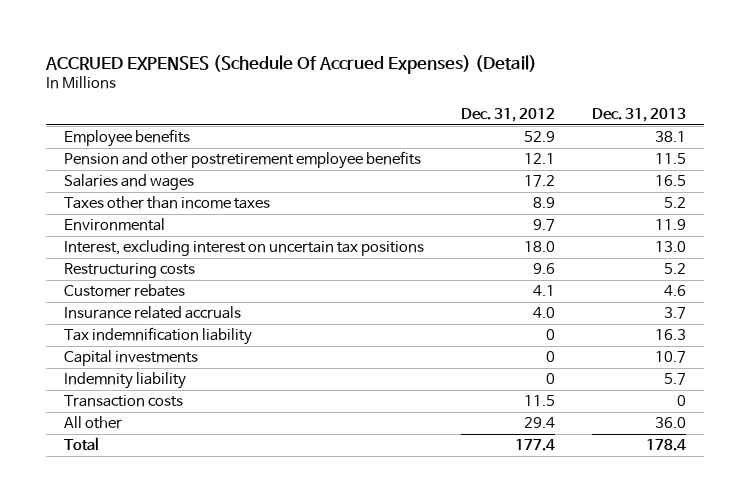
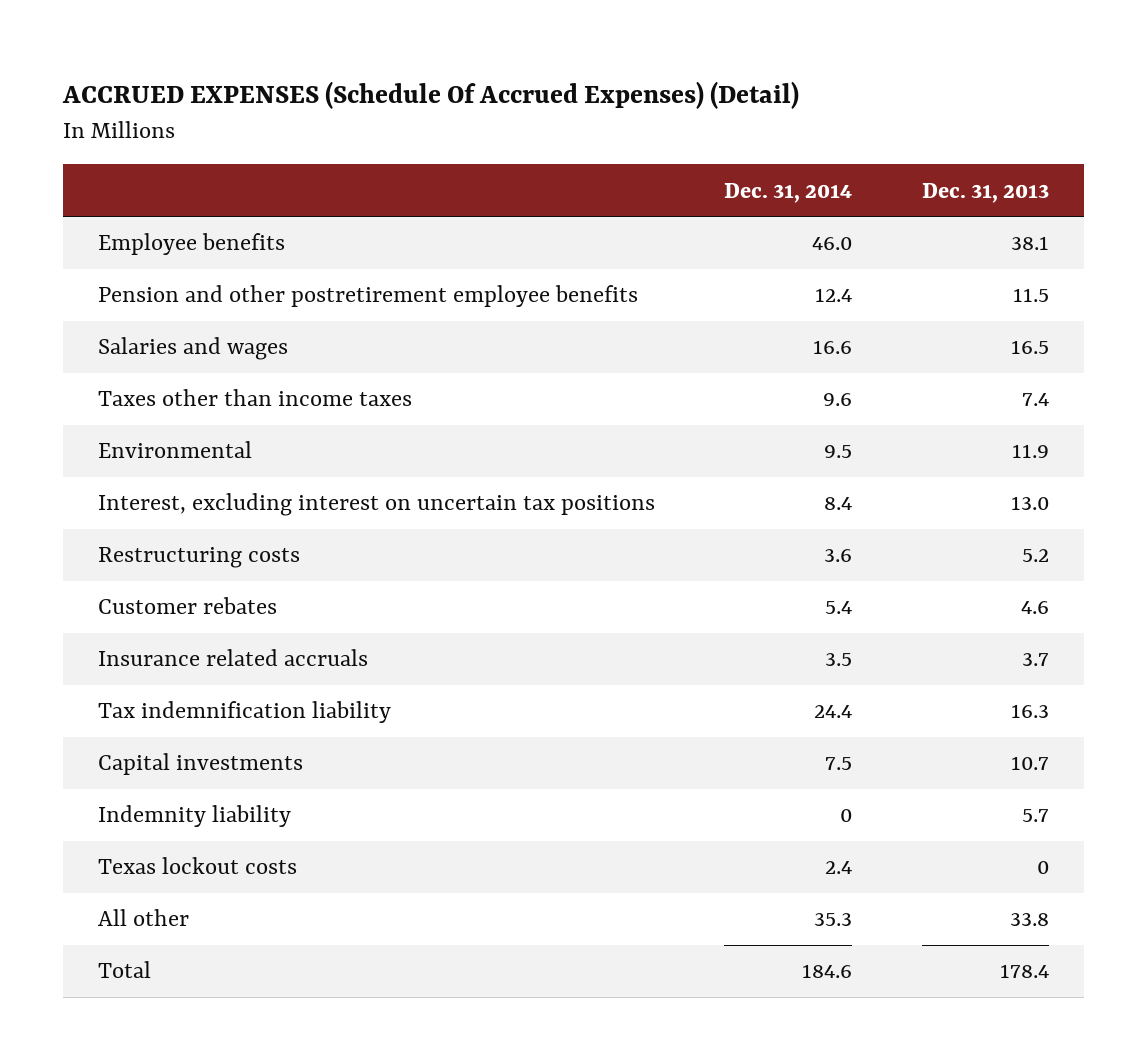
[461,108,556,123] Dec. 31, 2012 -> none
none -> [724,182,853,203] Dec. 31, 2014
[663,197,686,209] 5.2 -> [1021,393,1049,407] 7.4
[64,395,184,408] Transaction costs -> none
none -> [97,857,297,875] Texas lockout costs
[654,417,686,429] 36.0 -> [1009,913,1049,927] 33.8

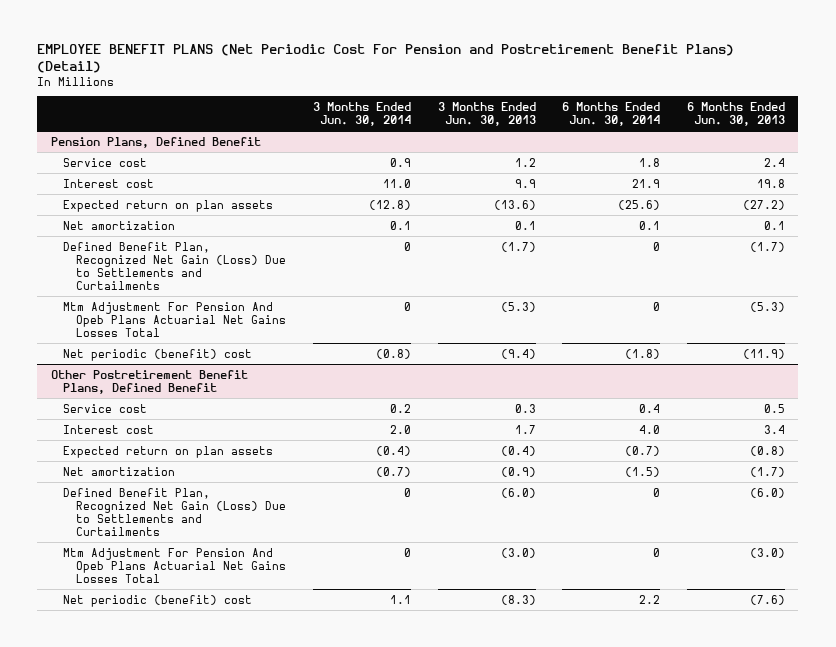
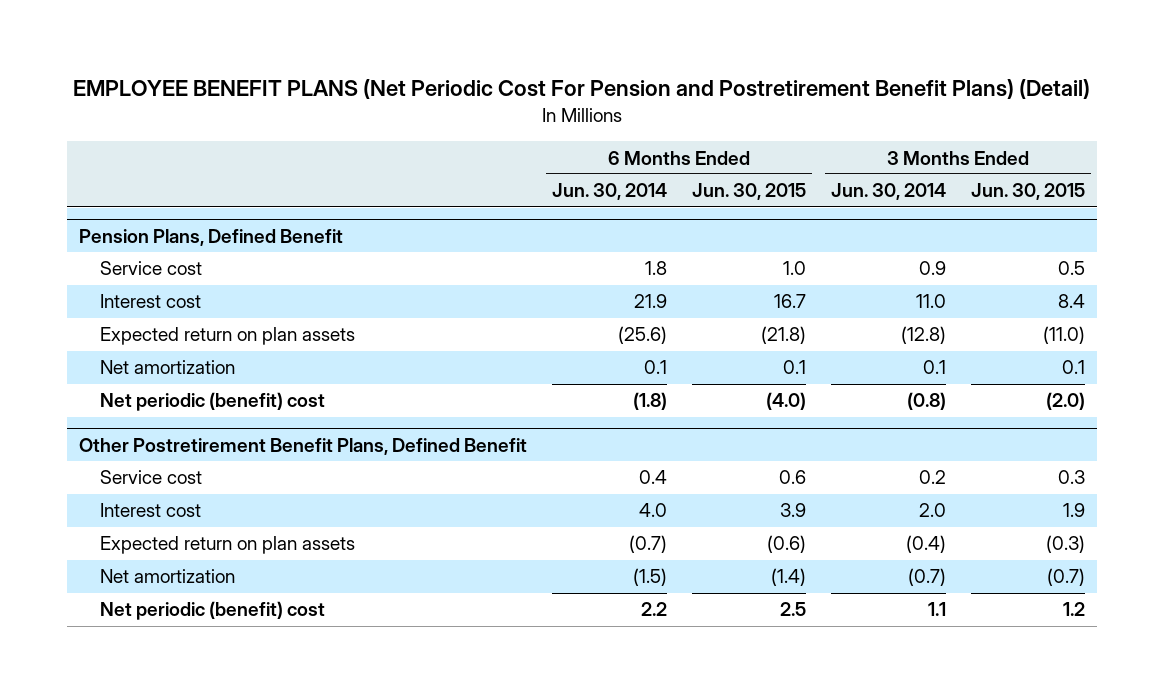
[437,101,536,127] 3 Months Ended Jun. 30, 2013 -> none
[686,101,785,127] 6 Months Ended Jun. 30, 2013 -> none
none -> [691,183,806,201] Jun. 30, 2015
none -> [970,183,1085,201] Jun. 30, 2015
[63,241,287,290] Defined Benefit Plan, Recognized Net Gain (Loss) Due to Settlements and Curtailments -> none
[63,301,287,337] Mtm Adjustment For Pension And Opeb Plans Actuarial Net Gains Losses Total -> none
[63,487,287,536] Defined Benefit Plan, Recognized Net Gain (Loss) Due to Settlements and Curtailments -> none
[63,547,287,583] Mtm Adjustment For Pension And Opeb Plans Actuarial Net Gains Losses Total -> none

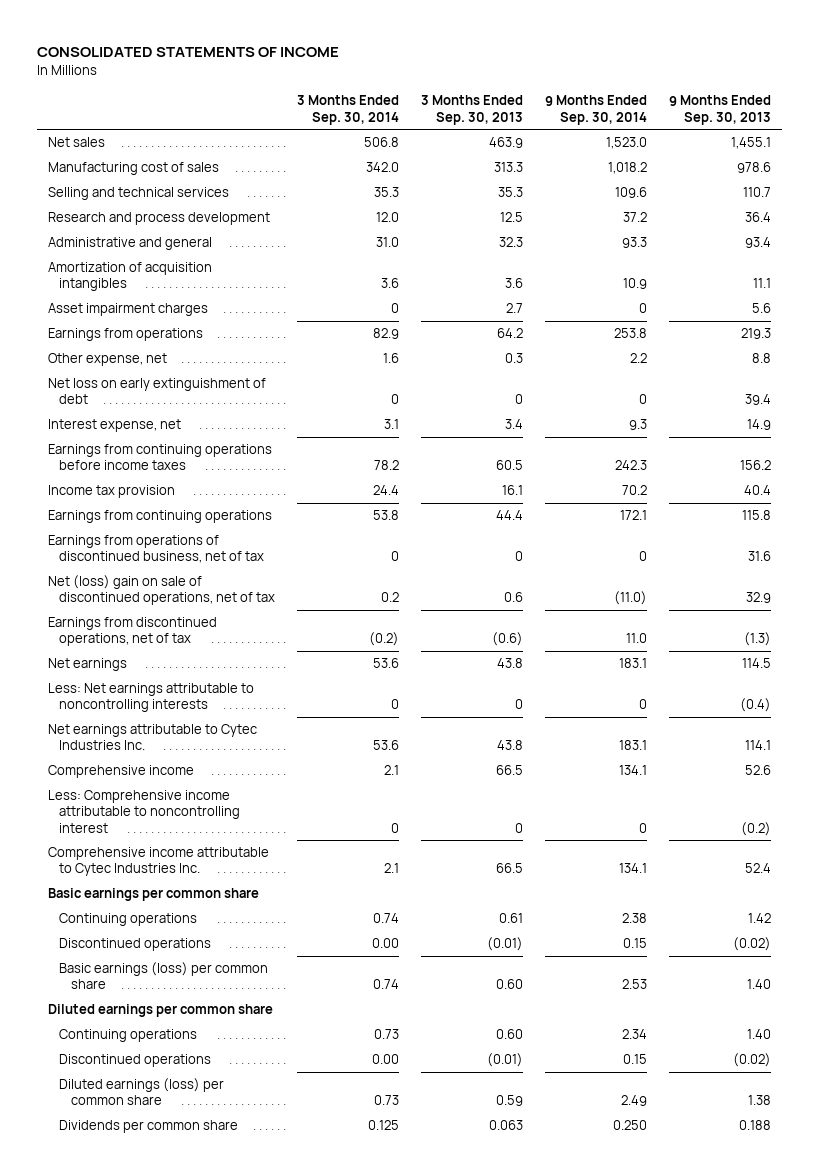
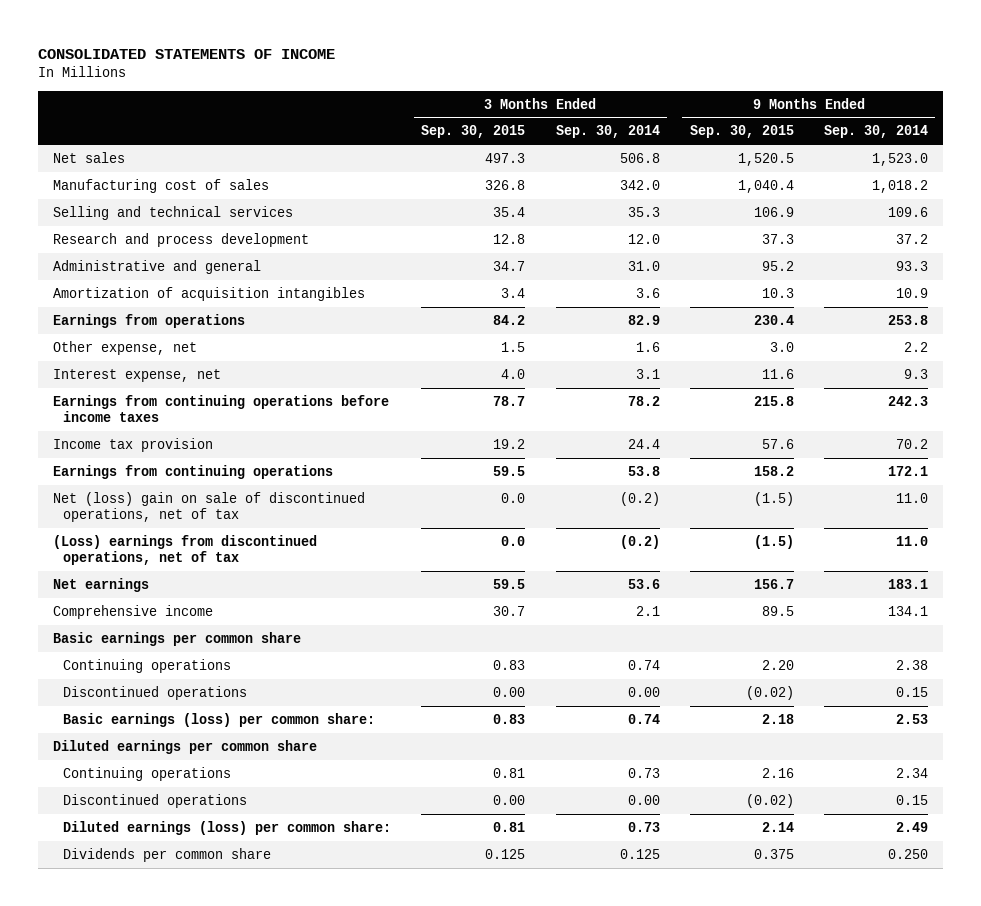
[421,95,524,125] 3 Months Ended Sep. 30, 2013 -> none
[669,95,772,125] 9 Months Ended Sep. 30, 2013 -> none
none -> [421,125,526,139] Sep. 30, 2015
none -> [689,125,794,139] Sep. 30, 2015
[47,303,208,317] Asset impairment charges -> none
[47,378,266,405] Net loss on early extinguishment of debt -> none
[47,535,265,564] Earnings from operations of discontinued business, net of tax -> none
[381,592,400,603] 0.2 -> [619,491,660,506] (0.2)
[614,591,648,606] (11.0) -> [895,492,928,503] 11.0
[47,617,217,647] Earnings from discontinued operations, net of tax -> [53,534,318,566] (Loss) earnings from discontinued operations, net of tax
[47,683,254,713] Less: Net earnings attributable to noncontrolling interests -> none
[47,724,257,751] Net earnings attributable to Cytec Industries Inc. -> none
[47,790,241,833] Less: Comprehensive income attributable to noncontrolling interest -> none
[47,847,269,877] Comprehensive income attributable to Cytec Industries Inc. -> none
[59,962,269,990] Basic earnings (loss) per common share -> [63,712,376,727] Basic earnings (loss) per common share:
[59,1078,225,1106] Diluted earnings (loss) per common share -> [63,820,392,835] Diluted earnings (loss) per common share:

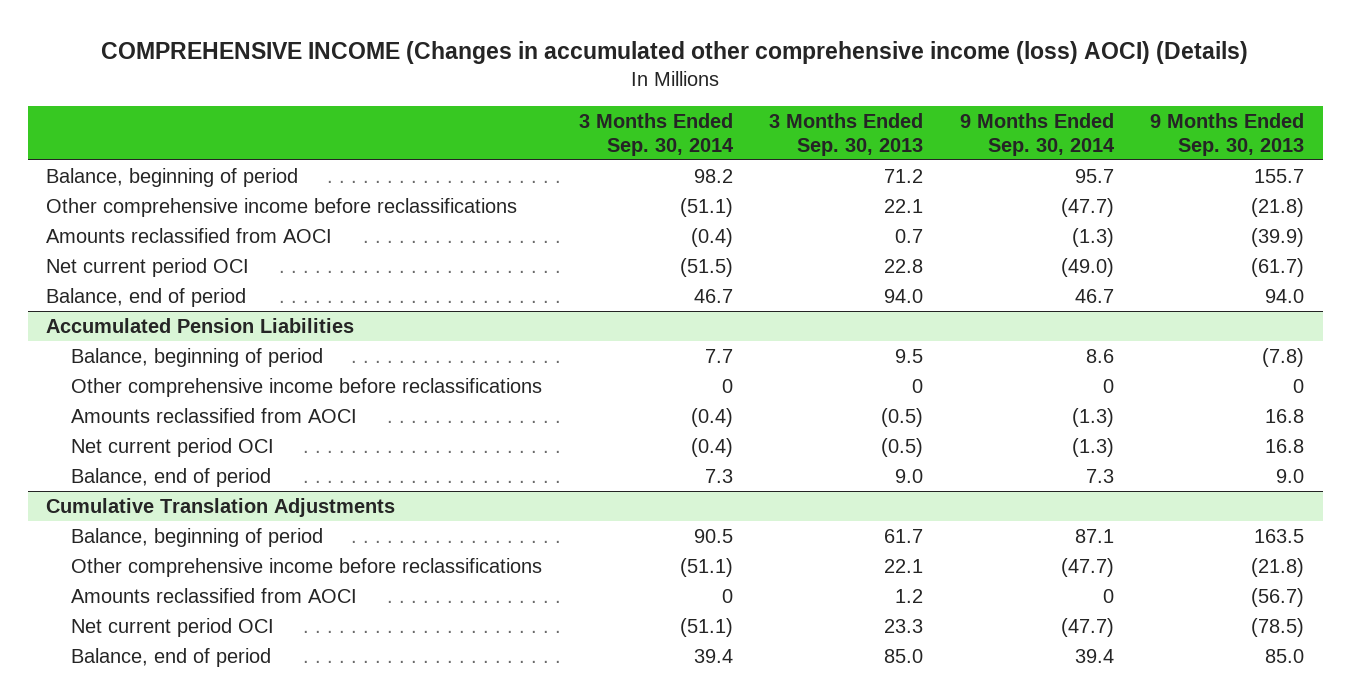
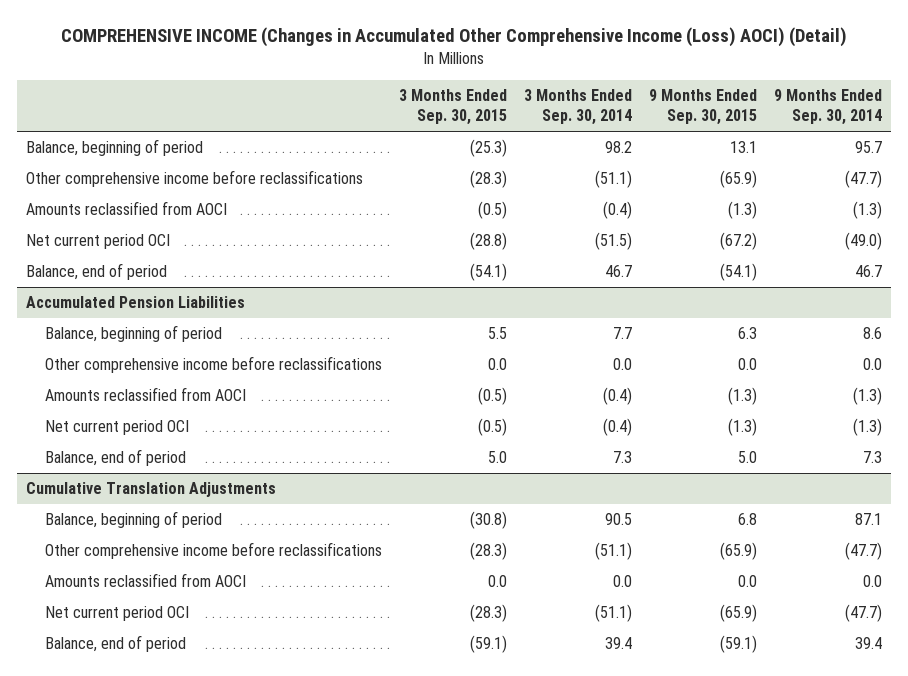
[101,41,1249,65] COMPREHENSIVE INCOME (Changes in accumulated other comprehensive income (loss) AOCI) (Details) -> [60,27,847,48] COMPREHENSIVE INCOME (Changes in Accumulated Other Comprehensive Income (Loss) AOCI) (Detail)
[769,113,924,156] 3 Months Ended Sep. 30, 2013 -> none
[1150,113,1305,156] 9 Months Ended Sep. 30, 2013 -> none
none -> [398,89,507,126] 3 Months Ended Sep. 30, 2015
none -> [649,89,758,126] 9 Months Ended Sep. 30, 2015
[721,379,733,394] 0 -> [612,358,632,371] 0.0
[1102,379,1114,394] 0 -> [863,358,883,371] 0.0
[721,589,733,604] 0 -> [612,575,632,588] 0.0
[1102,589,1114,604] 0 -> [863,575,883,588] 0.0

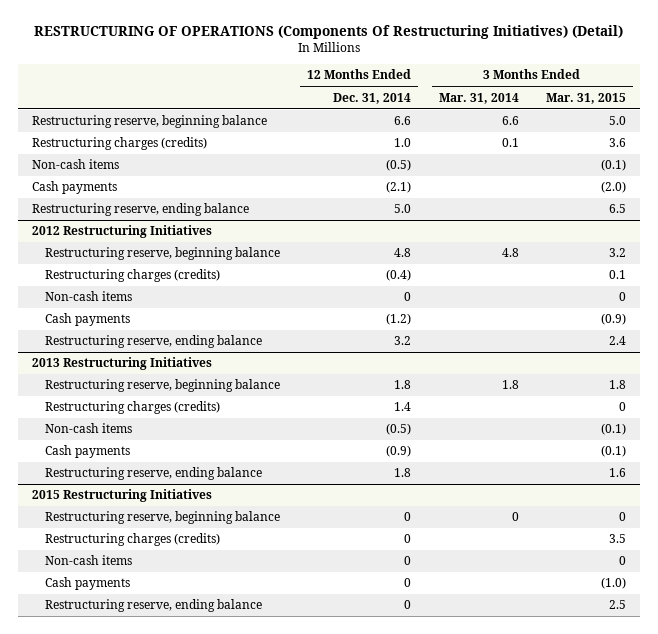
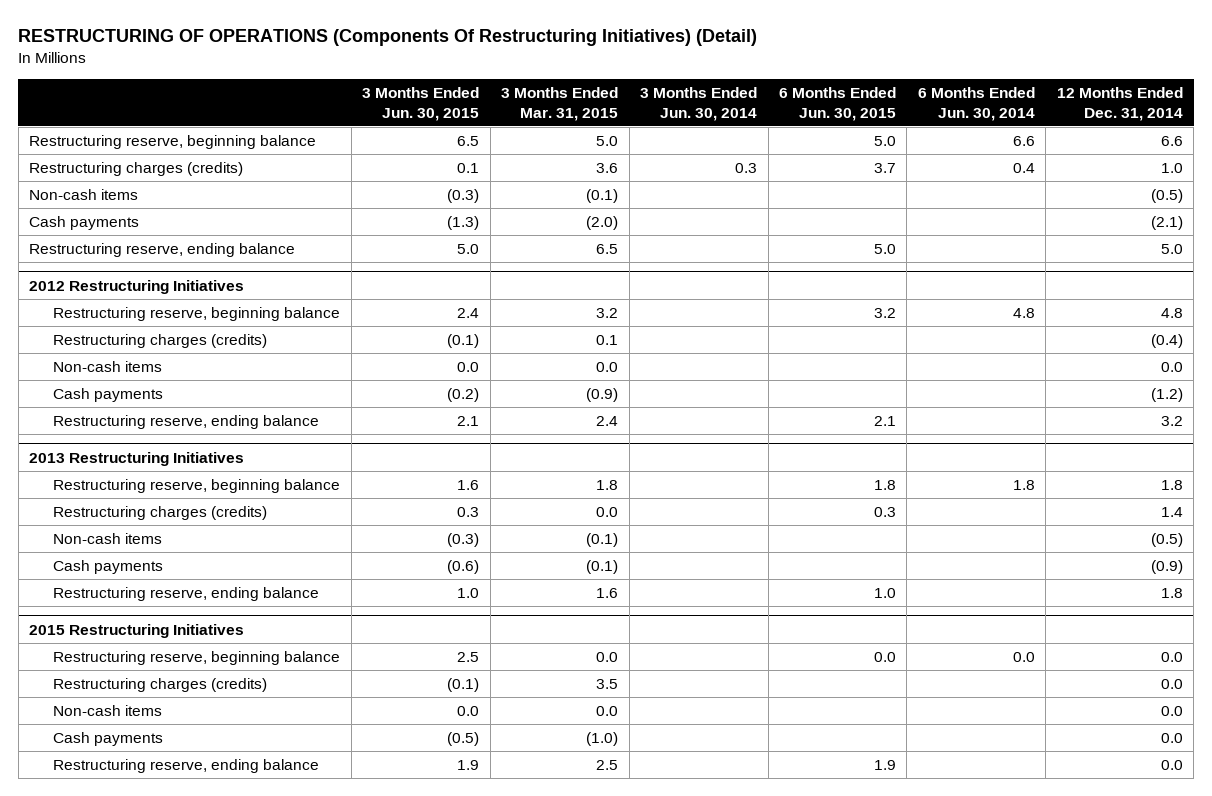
[438,92,519,104] Mar. 31, 2014 -> none
none -> [362,86,480,121] 3 Months Ended Jun. 30, 2015
none -> [640,86,758,121] 3 Months Ended Jun. 30, 2014
none -> [778,86,896,121] 6 Months Ended Jun. 30, 2015
none -> [917,86,1035,121] 6 Months Ended Jun. 30, 2014
[404,292,412,302] 0 -> [1160,361,1183,372] 0.0
[619,292,627,302] 0 -> [596,361,619,372] 0.0
[619,402,627,412] 0 -> [596,506,619,517] 0.0
[404,512,412,522] 0 -> [1160,651,1183,662] 0.0
[619,512,627,522] 0 -> [596,651,619,662] 0.0
[404,534,412,544] 0 -> [1160,678,1183,689] 0.0
[404,556,412,566] 0 -> [1160,705,1183,716] 0.0
[619,556,627,566] 0 -> [596,705,619,716] 0.0
[404,578,412,588] 0 -> [1160,732,1183,743] 0.0
[404,600,412,610] 0 -> [1160,759,1183,770] 0.0

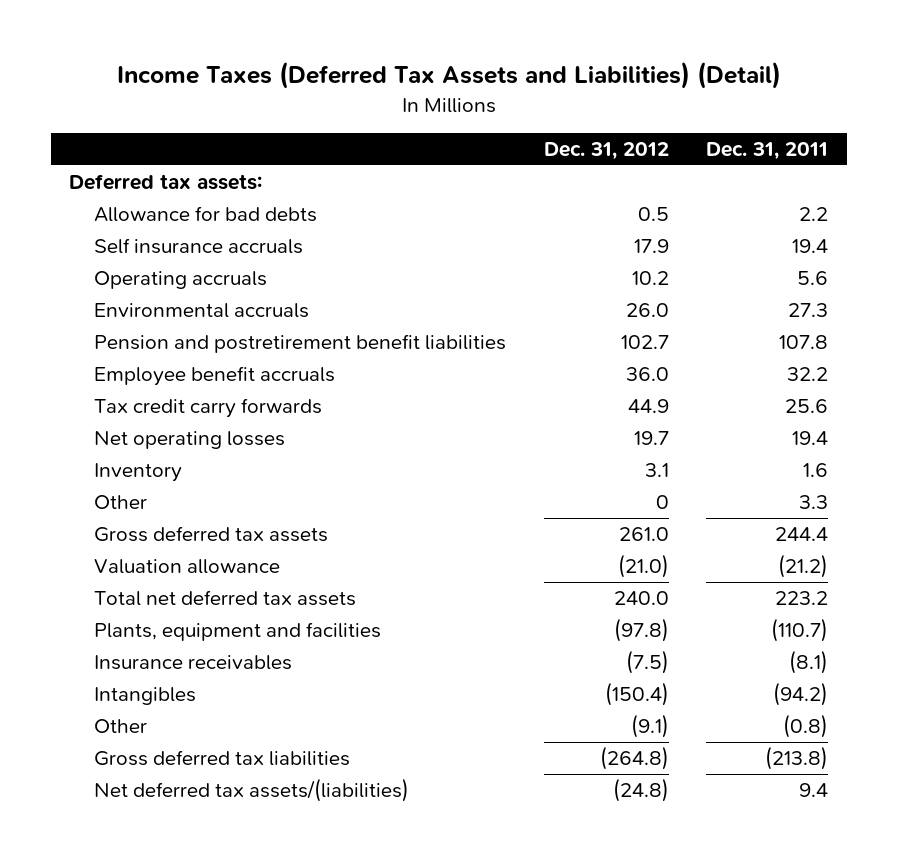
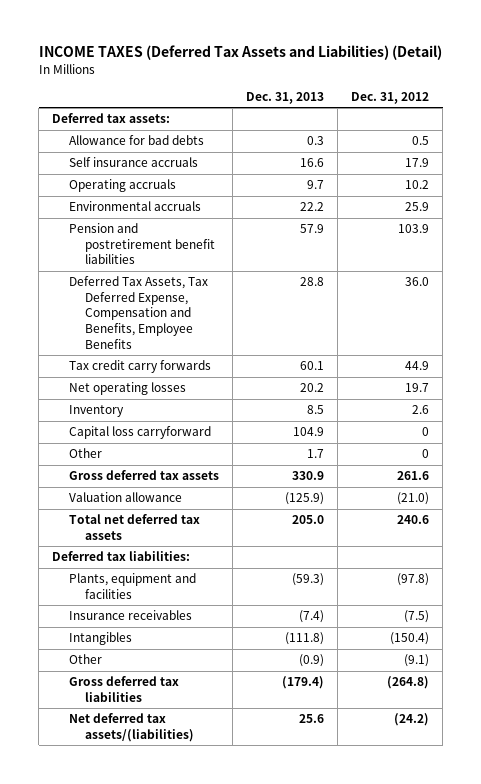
[116,61,781,90] Income Taxes (Deferred Tax Assets and Liabilities) (Detail) -> [38,45,442,61] INCOME TAXES (Deferred Tax Assets and Liabilities) (Detail)
[705,142,828,161] Dec. 31, 2011 -> none
none -> [246,91,325,104] Dec. 31, 2013
[94,366,336,387] Employee benefit accruals -> none
[625,303,669,318] 26.0 -> [405,202,430,212] 25.9
[620,335,669,350] 102.7 -> [398,224,430,234] 103.9
none -> [68,276,208,349] Deferred Tax Assets, Tax Deferred Expense, Compensation and Benefits, Employee Benefits
[644,463,669,478] 3.1 -> [412,405,430,415] 2.6
none -> [68,426,211,440] Capital loss carryforward
[618,527,669,542] 261.0 -> [397,471,430,481] 261.6
[613,591,669,606] 240.0 -> [397,515,430,525] 240.6
none -> [52,551,191,562] Deferred tax liabilities:
[612,778,669,803] (24.8) -> [394,713,430,727] (24.2)

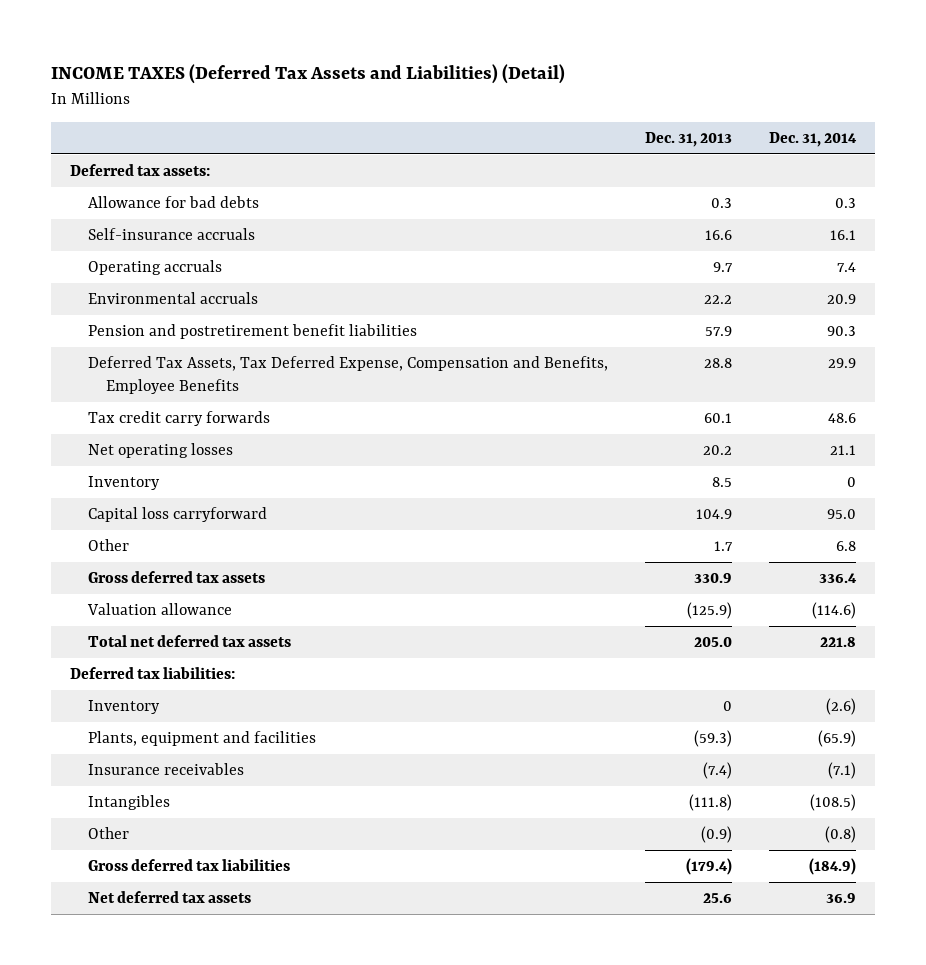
[351,91,430,104] Dec. 31, 2012 -> none
none -> [769,131,858,147] Dec. 31, 2014
[68,157,198,168] Self insurance accruals -> [87,228,255,241] Self-insurance accruals
none -> [87,700,160,715] Inventory
[68,713,195,742] Net deferred tax assets/(liabilities) -> [87,891,251,904] Net deferred tax assets

